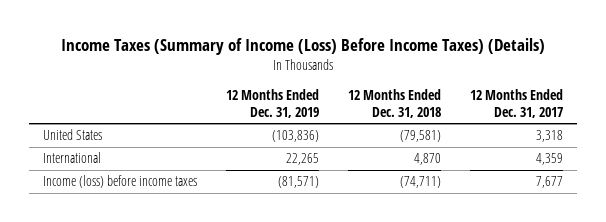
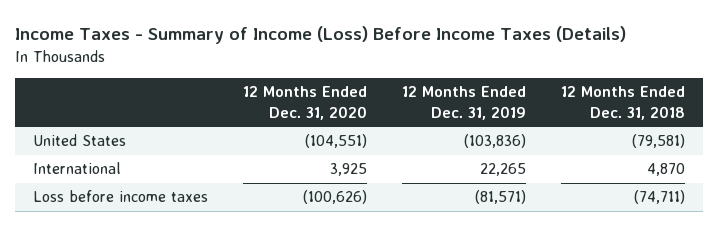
[60,37,545,55] Income Taxes (Summary of Income (Loss) Before Income Taxes) (Details) -> [15,26,627,45] Income Taxes - Summary of Income (Loss) Before Income Taxes (Details)
[469,89,563,118] 12 Months Ended Dec. 31, 2017 -> none
none -> [243,86,368,120] 12 Months Ended Dec. 31, 2020
[42,175,197,189] Income (loss) before income taxes -> [32,190,208,203] Loss before income taxes

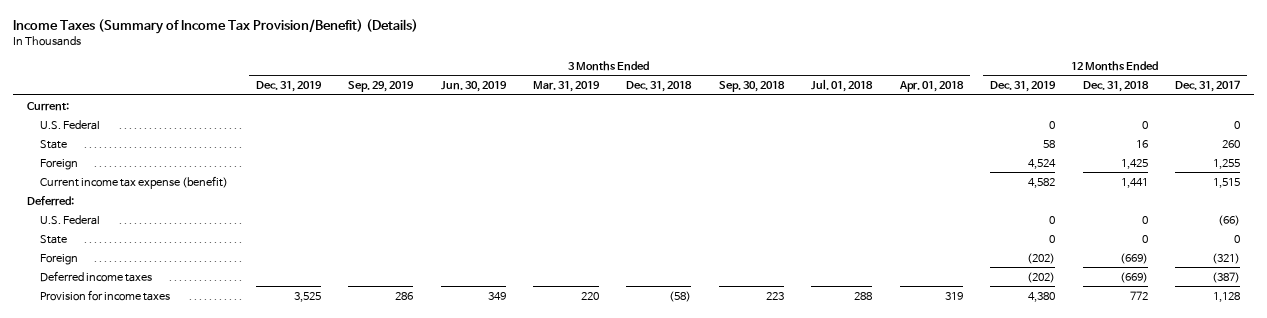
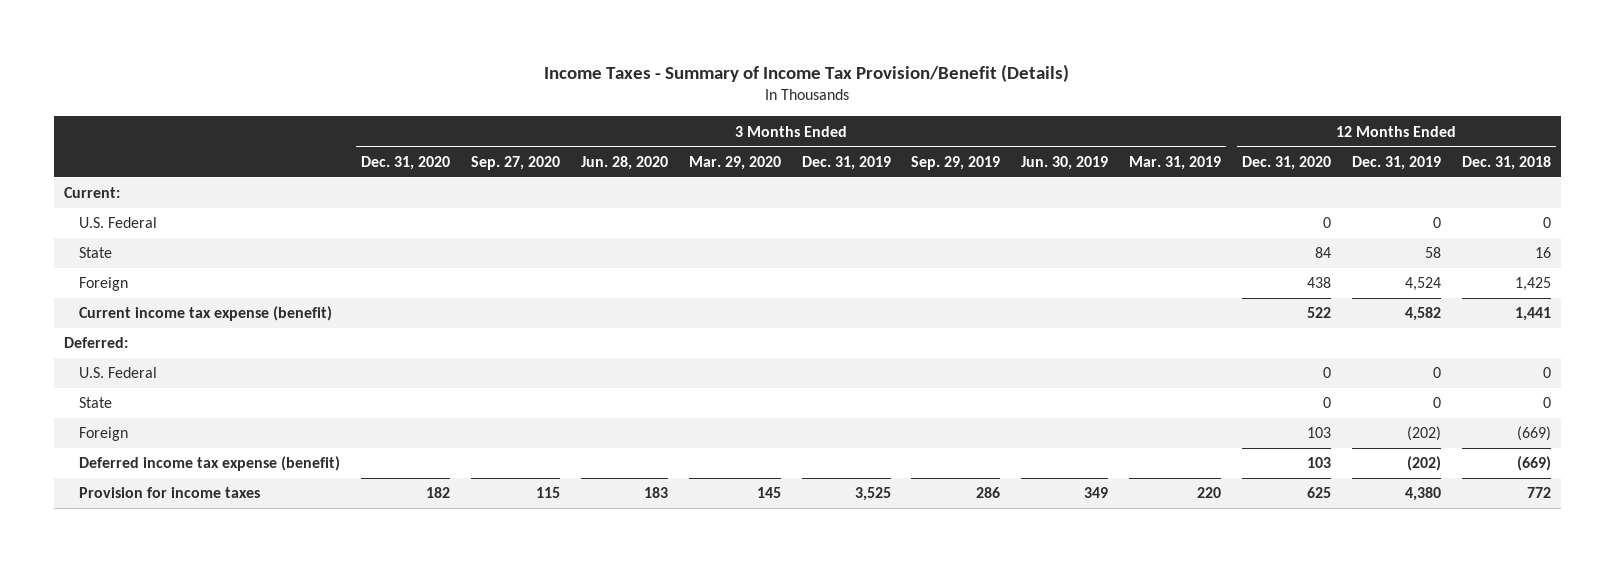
[12,19,418,35] Income Taxes (Summary of Income Tax Provision/Benefit) (Details) -> [544,63,1070,82] Income Taxes - Summary of Income Tax Provision/Benefit (Details)
[626,81,693,93] Dec. 31, 2018 -> none
[718,81,785,93] Sep. 30, 2018 -> none
[811,79,874,93] Jul. 01, 2018 -> none
[898,81,964,93] Apr. 01, 2018 -> none
[1175,80,1241,93] Dec. 31, 2017 -> none
none -> [361,155,451,170] Dec. 31, 2020
none -> [471,155,561,170] Sep. 27, 2020
none -> [580,155,668,170] Jun. 28, 2020
none -> [688,155,781,170] Mar. 29, 2020
none -> [1241,155,1331,170] Dec. 31, 2020
[40,270,153,282] Deferred income taxes -> [79,456,341,472] Deferred income tax expense (benefit)

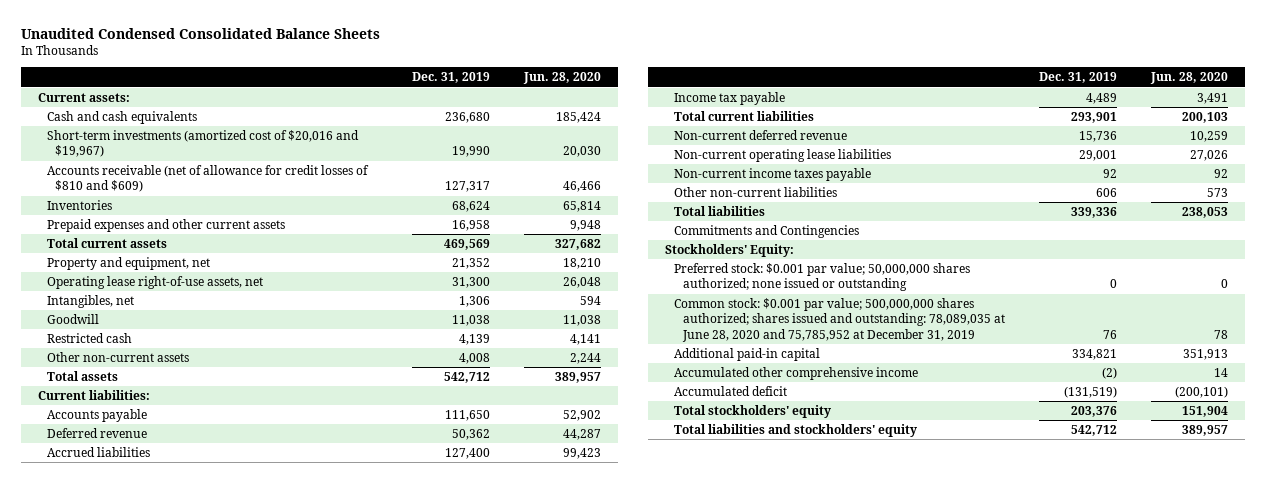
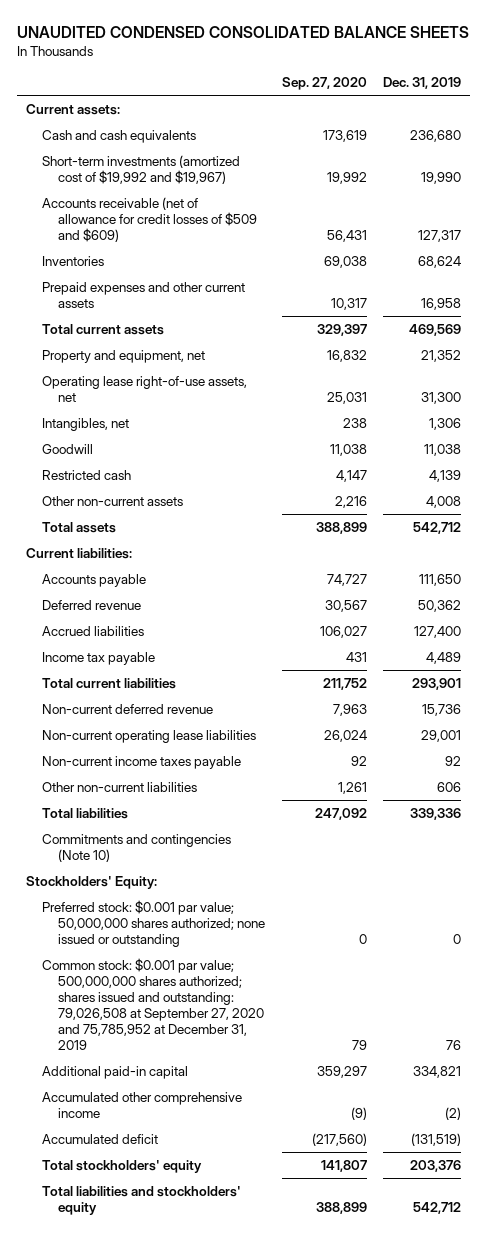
[20,28,380,40] Unaudited Condensed Consolidated Balance Sheets -> [17,26,470,39] UNAUDITED CONDENSED CONSOLIDATED BALANCE SHEETS
[522,72,601,85] Jun. 28, 2020 -> none
none -> [281,77,367,91] Sep. 27, 2020
[46,129,359,158] Short-term investments (amortized cost of $20,016 and $19,967) -> [41,154,240,184] Short-term investments (amortized cost of $19,992 and $19,967)
[46,164,369,193] Accounts receivable (net of allowance for credit losses of $810 and $609) -> [41,196,257,242] Accounts receivable (net of allowance for credit losses of $509 and $609)
[673,224,859,238] Commitments and Contingencies -> [41,833,231,862] Commitments and contingencies (Note 10)
[673,297,1005,342] Common stock: $0.001 par value; 500,000,000 shares authorized; shares issued and outstanding: 78,089,035 at June 28, 2020 and 75,785,952 at December 31, 2019 -> [41,957,264,1050] Common stock: $0.001 par value; 500,000,000 shares authorized; shares issued and outstanding: 79,026,508 at September 27, 2020 and 75,785,952 at December 31, 2019

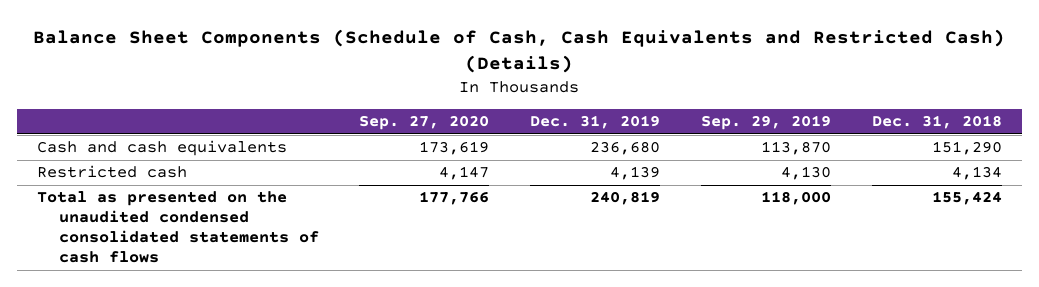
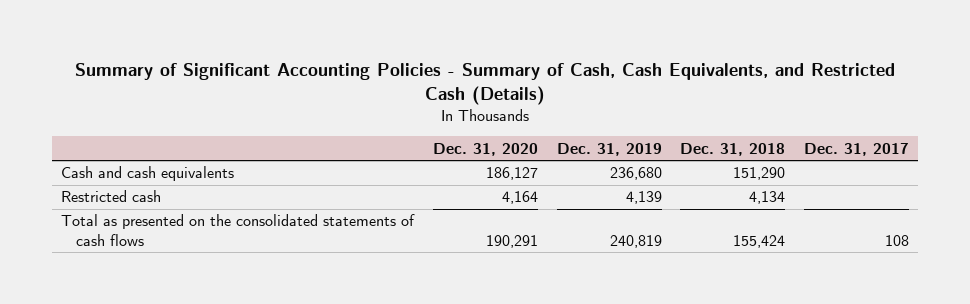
[33,28,1006,74] Balance Sheet Components (Schedule of Cash, Cash Equivalents and Restricted Cash) (Details) -> [75,63,896,106] Summary of Significant Accounting Policies - Summary of Cash, Cash Equivalents, and Restricted Cash (Details)
[359,115,490,131] Sep. 27, 2020 -> none
[700,115,831,131] Sep. 29, 2019 -> none
none -> [433,142,539,156] Dec. 31, 2020
none -> [803,142,909,156] Dec. 31, 2017
[36,191,319,264] Total as presented on the unaudited condensed consolidated statements of cash flows -> [61,214,416,246] Total as presented on the consolidated statements of cash flows

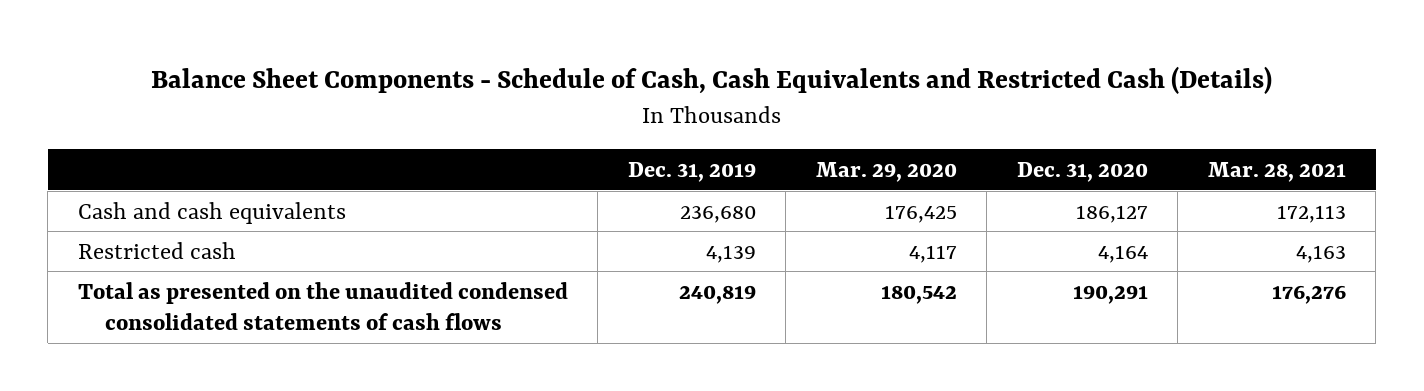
[75,63,896,106] Summary of Significant Accounting Policies - Summary of Cash, Cash Equivalents, and Restricted Cash (Details) -> [150,66,1272,95] Balance Sheet Components - Schedule of Cash, Cash Equivalents and Restricted Cash (Details)
[680,142,786,156] Dec. 31, 2018 -> none
[803,142,909,156] Dec. 31, 2017 -> none
none -> [815,162,957,183] Mar. 29, 2020
none -> [1207,162,1346,183] Mar. 28, 2021
[61,214,416,246] Total as presented on the consolidated statements of cash flows -> [77,281,568,330] Total as presented on the unaudited condensed consolidated statements of cash flows

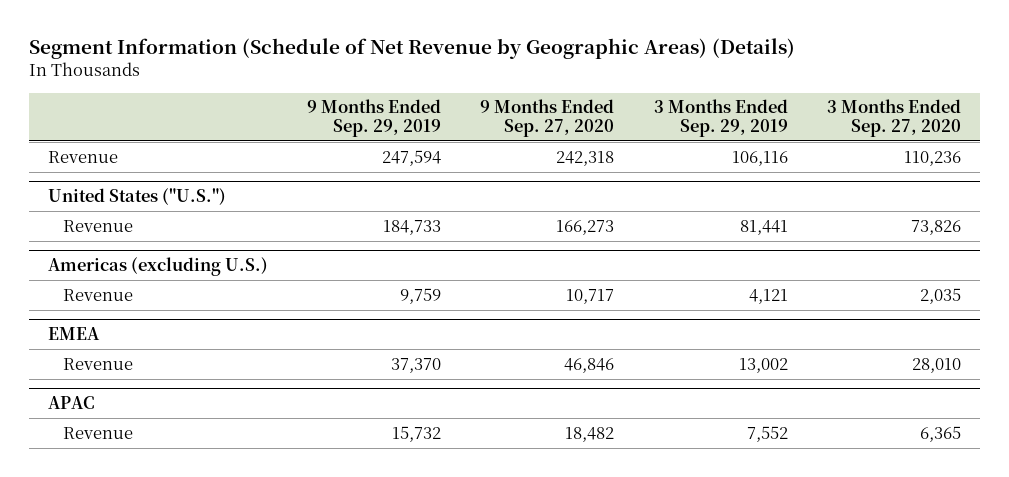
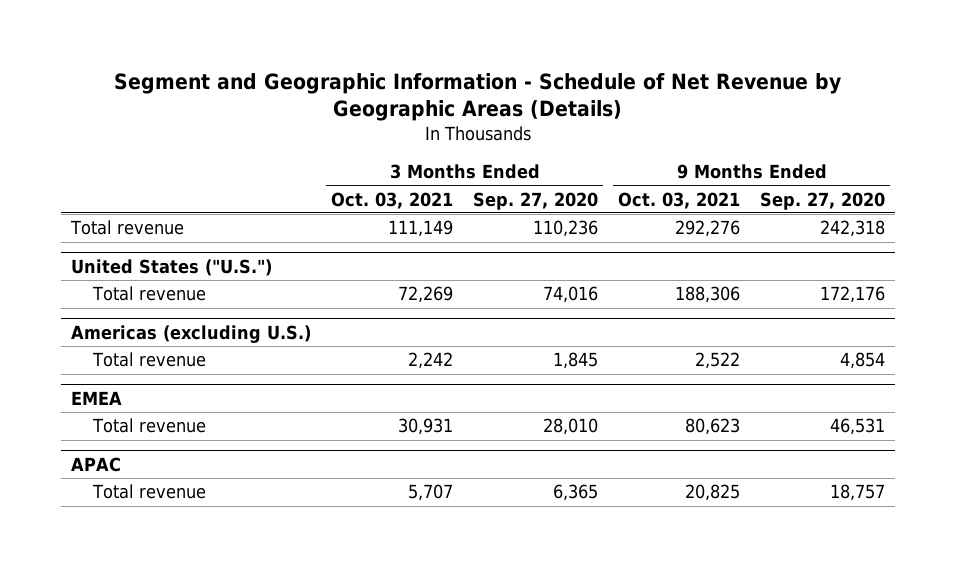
[28,38,795,60] Segment Information (Schedule of Net Revenue by Geographic Areas) (Details) -> [114,72,842,122] Segment and Geographic Information - Schedule of Net Revenue by Geographic Areas (Details)
[307,99,442,138] 9 Months Ended Sep. 29, 2019 -> none
[653,99,788,138] 3 Months Ended Sep. 29, 2019 -> none
none -> [331,191,454,209] Oct. 03, 2021
none -> [618,191,741,209] Oct. 03, 2021
[48,150,119,163] Revenue -> [70,220,185,236] Total revenue
[62,219,133,232] Revenue -> [91,286,206,302] Total revenue
[556,219,615,235] 166,273 -> [820,286,886,304] 172,176
[910,219,961,235] 73,826 -> [543,286,599,304] 74,016
[62,288,133,301] Revenue -> [91,352,206,368] Total revenue
[566,288,615,304] 10,717 -> [840,352,886,370] 4,854
[919,287,961,304] 2,035 -> [553,352,599,370] 1,845
[62,357,133,370] Revenue -> [91,418,206,434] Total revenue
[564,357,615,373] 46,846 -> [830,418,886,436] 46,531
[62,426,133,439] Revenue -> [91,484,206,500] Total revenue
[565,426,615,442] 18,482 -> [830,484,886,502] 18,757

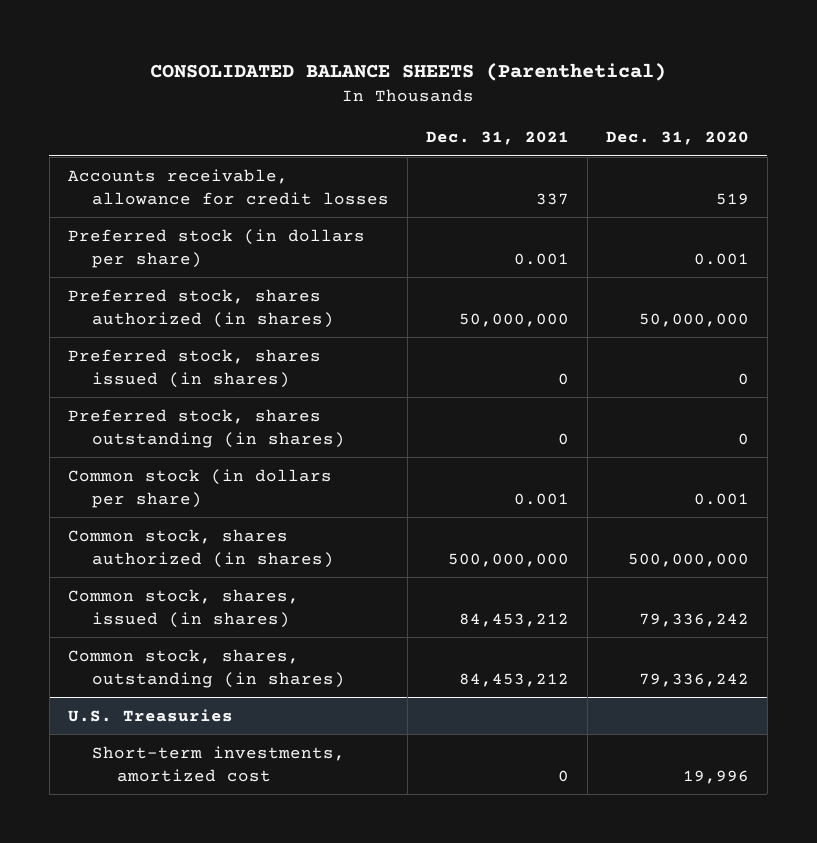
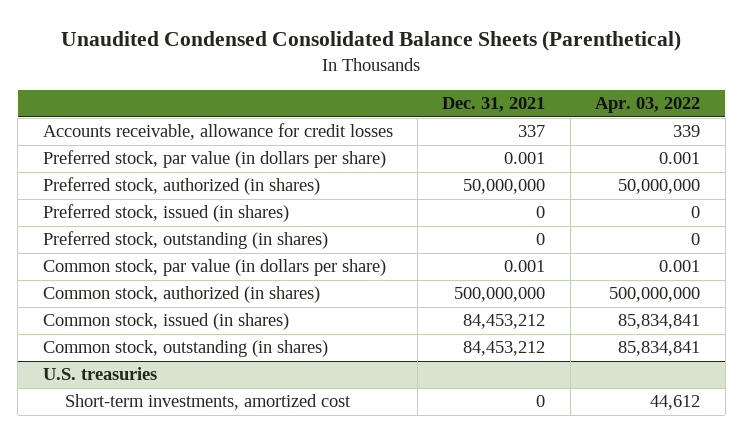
[150,63,667,82] CONSOLIDATED BALANCE SHEETS (Parenthetical) -> [61,31,682,52] Unaudited Condensed Consolidated Balance Sheets (Parenthetical)
[605,131,749,146] Dec. 31, 2020 -> none
none -> [595,97,701,114] Apr. 03, 2022
[67,228,365,268] Preferred stock (in dollars per share) -> [42,150,386,169] Preferred stock, par value (in dollars per share)
[67,288,335,328] Preferred stock, shares authorized (in shares) -> [42,177,320,196] Preferred stock, authorized (in shares)
[67,348,321,388] Preferred stock, shares issued (in shares) -> [42,204,289,223] Preferred stock, issued (in shares)
[67,408,346,448] Preferred stock, shares outstanding (in shares) -> [42,231,328,250] Preferred stock, outstanding (in shares)
[67,468,332,508] Common stock (in dollars per share) -> [42,259,386,277] Common stock, par value (in dollars per share)
[67,528,335,568] Common stock, shares authorized (in shares) -> [42,286,320,304] Common stock, authorized (in shares)
[67,588,299,628] Common stock, shares, issued (in shares) -> [42,313,289,331] Common stock, issued (in shares)
[67,648,346,688] Common stock, shares, outstanding (in shares) -> [42,340,328,358] Common stock, outstanding (in shares)
[67,708,233,722] U.S. Treasuries -> [42,367,157,381] U.S. treasuries

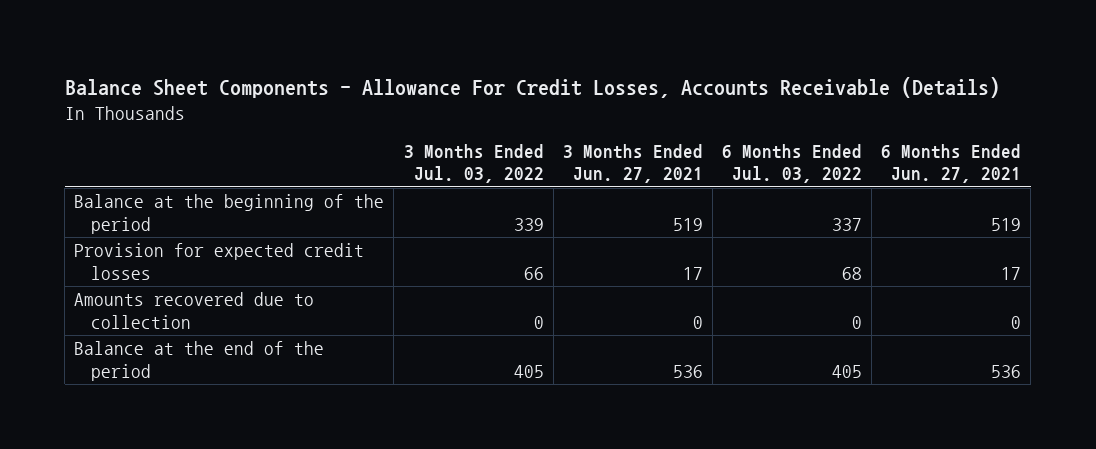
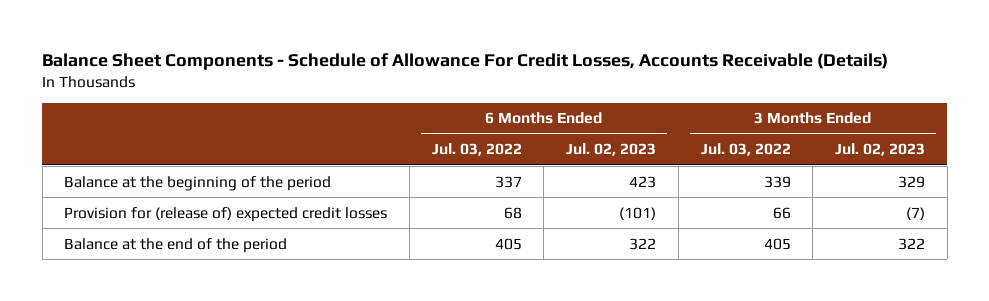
[64,76,1000,98] Balance Sheet Components - Allowance For Credit Losses, Accounts Receivable (Details) -> [42,53,889,71] Balance Sheet Components - Schedule of Allowance For Credit Losses, Accounts Receivable (Details)
[562,143,703,184] 3 Months Ended Jun. 27, 2021 -> none
[881,143,1022,184] 6 Months Ended Jun. 27, 2021 -> none
none -> [566,143,657,157] Jul. 02, 2023
none -> [835,143,926,157] Jul. 02, 2023
[74,292,315,329] Amounts recovered due to collection -> none
[74,243,365,280] Provision for expected credit losses -> [64,206,388,222] Provision for (release of) expected credit losses

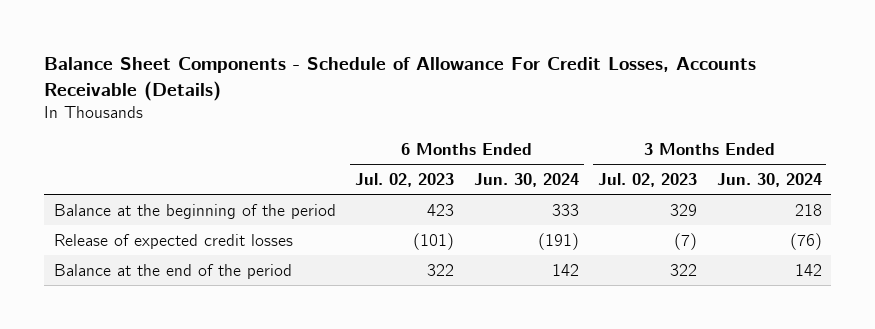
[431,143,522,157] Jul. 03, 2022 -> none
[700,143,791,157] Jul. 03, 2022 -> none
none -> [473,172,579,187] Jun. 30, 2024
none -> [716,172,822,187] Jun. 30, 2024
[64,206,388,222] Provision for (release of) expected credit losses -> [53,233,293,249] Release of expected credit losses

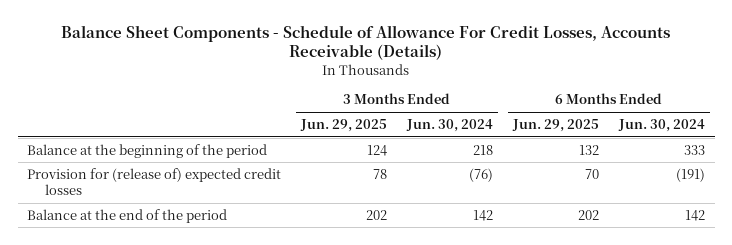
[355,172,455,187] Jul. 02, 2023 -> none
[598,172,698,187] Jul. 02, 2023 -> none
none -> [300,118,388,132] Jun. 29, 2025
none -> [511,118,599,132] Jun. 29, 2025
[53,233,293,249] Release of expected credit losses -> [27,167,282,196] Provision for (release of) expected credit losses

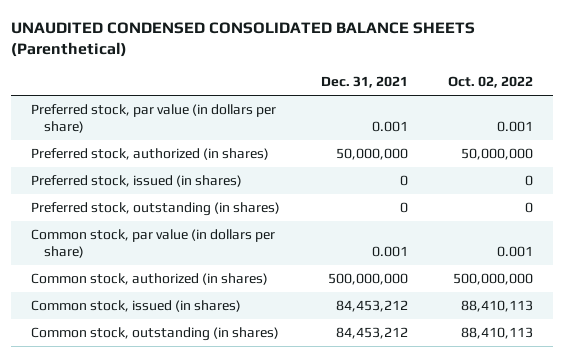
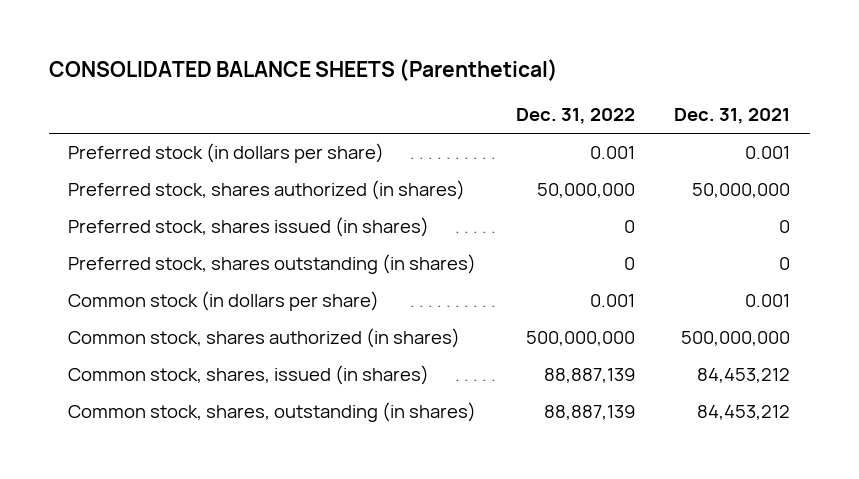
[11,21,476,58] UNAUDITED CONDENSED CONSOLIDATED BALANCE SHEETS (Parenthetical) -> [48,59,558,82] CONSOLIDATED BALANCE SHEETS (Parenthetical)
[447,76,533,89] Oct. 02, 2022 -> none
none -> [515,108,635,125] Dec. 31, 2022
[31,104,277,133] Preferred stock, par value (in dollars per share) -> [68,143,385,164] Preferred stock (in dollars per share)
[31,148,270,161] Preferred stock, authorized (in shares) -> [68,180,466,201] Preferred stock, shares authorized (in shares)
[31,175,243,188] Preferred stock, issued (in shares) -> [68,217,430,238] Preferred stock, shares issued (in shares)
[31,202,281,217] Preferred stock, outstanding (in shares) -> [68,254,477,275] Preferred stock, shares outstanding (in shares)
[31,229,276,258] Common stock, par value (in dollars per share) -> [68,291,380,312] Common stock (in dollars per share)
[31,273,269,286] Common stock, authorized (in shares) -> [68,328,461,349] Common stock, shares authorized (in shares)
[31,300,242,313] Common stock, issued (in shares) -> [68,365,430,386] Common stock, shares, issued (in shares)
[31,327,280,342] Common stock, outstanding (in shares) -> [68,402,477,423] Common stock, shares, outstanding (in shares)

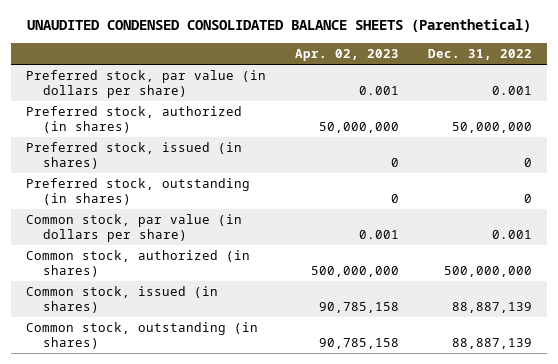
[48,59,558,82] CONSOLIDATED BALANCE SHEETS (Parenthetical) -> [27,19,532,33] UNAUDITED CONDENSED CONSOLIDATED BALANCE SHEETS (Parenthetical)
[674,108,791,125] Dec. 31, 2021 -> none
none -> [295,48,400,61] Apr. 02, 2023
[68,143,385,164] Preferred stock (in dollars per share) -> [25,70,266,98] Preferred stock, par value (in dollars per share)
[68,180,466,201] Preferred stock, shares authorized (in shares) -> [25,106,242,133] Preferred stock, authorized (in shares)
[68,217,430,238] Preferred stock, shares issued (in shares) -> [25,142,242,169] Preferred stock, issued (in shares)
[68,254,477,275] Preferred stock, shares outstanding (in shares) -> [25,178,250,205] Preferred stock, outstanding (in shares)
[68,291,380,312] Common stock (in dollars per share) -> [25,214,242,242] Common stock, par value (in dollars per share)
[68,328,461,349] Common stock, shares authorized (in shares) -> [25,250,250,277] Common stock, authorized (in shares)
[68,365,430,386] Common stock, shares, issued (in shares) -> [25,286,218,313] Common stock, issued (in shares)
[68,402,477,423] Common stock, shares, outstanding (in shares) -> [25,322,258,349] Common stock, outstanding (in shares)

